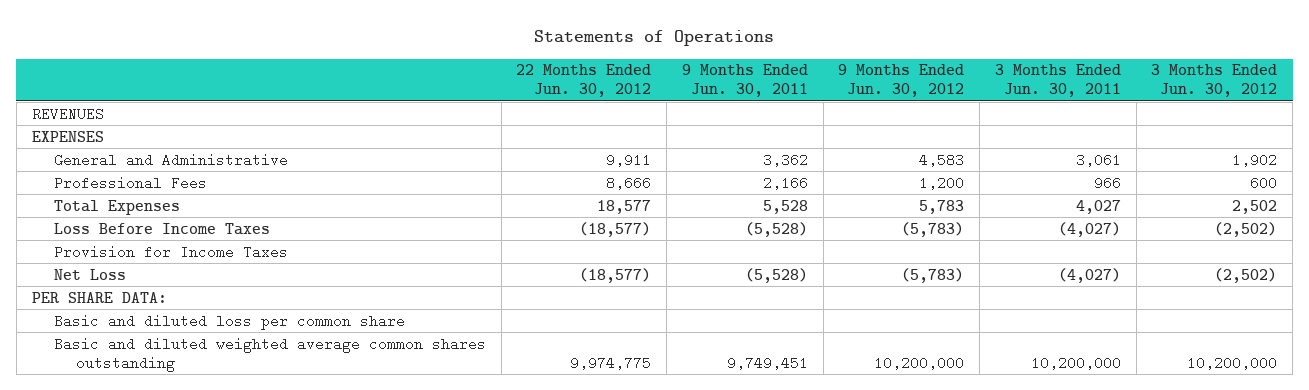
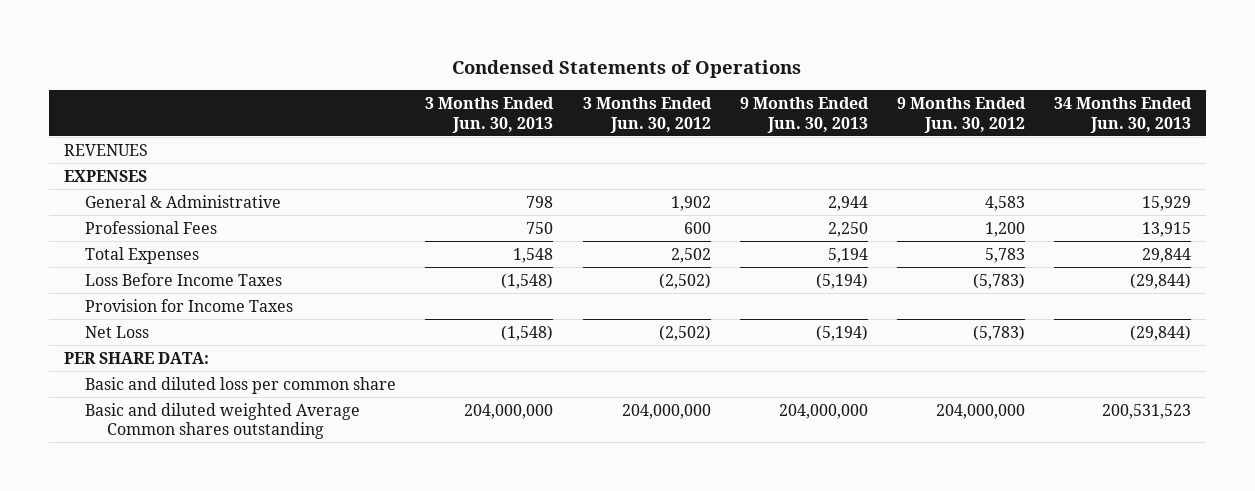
[534,29,775,46] Statements of Operations -> [452,60,802,79] Condensed Statements of Operations
[516,64,652,98] 22 Months Ended Jun. 30, 2012 -> none
[681,64,808,98] 9 Months Ended Jun. 30, 2011 -> none
[994,64,1121,98] 3 Months Ended Jun. 30, 2011 -> none
none -> [425,96,555,133] 3 Months Ended Jun. 30, 2013
none -> [739,96,869,133] 9 Months Ended Jun. 30, 2013
none -> [1053,96,1192,133] 34 Months Ended Jun. 30, 2013
[53,152,288,167] General and Administrative -> [85,194,282,208] General & Administrative
[53,336,486,372] Basic and diluted weighted average common shares outstanding -> [85,402,361,440] Basic and diluted weighted Average Common shares outstanding
[874,355,965,370] 10,200,000 -> [935,403,1025,419] 204,000,000
[1187,355,1278,370] 10,200,000 -> [621,403,711,419] 204,000,000

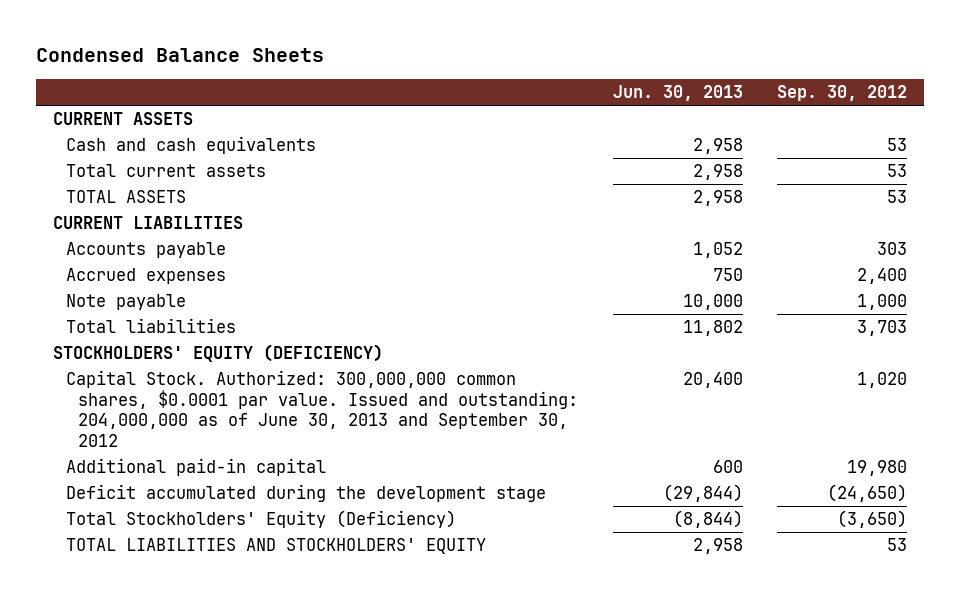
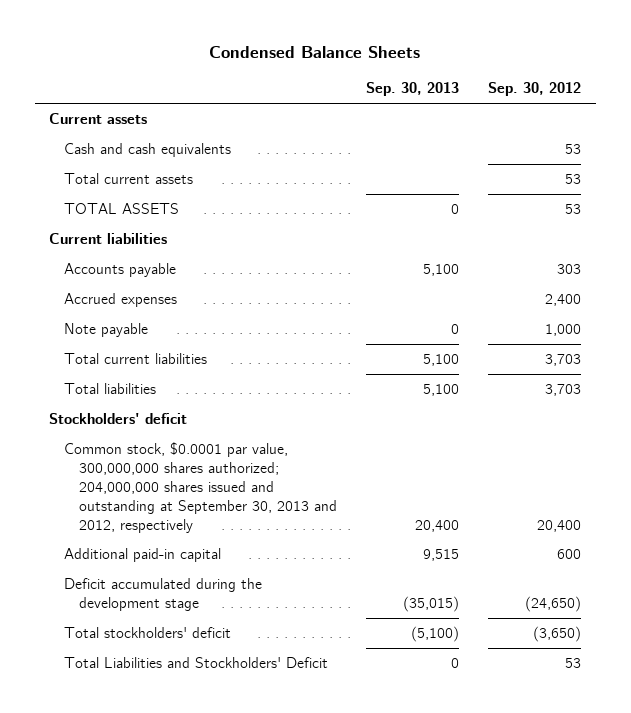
[612,85,743,102] Jun. 30, 2013 -> none
none -> [365,82,459,97] Sep. 30, 2013
[53,112,194,126] CURRENT ASSETS -> [49,113,148,125] Current assets
[53,216,244,230] CURRENT LIABILITIES -> [49,233,168,245] Current liabilities
none -> [63,353,207,365] Total current liabilities
[53,344,384,363] STOCKHOLDERS' EQUITY (DEFICIENCY) -> [49,413,188,425] Stockholders' deficit
[65,370,579,447] Capital Stock. Authorized: 300,000,000 common shares, $0.0001 par value. Issued and outstanding: 204,000,000 as of June 30, 2013 and September 30, 2012 -> [63,442,337,533] Common stock, $0.0001 par value, 300,000,000 shares authorized; 204,000,000 shares issued and outstanding at September 30, 2013 and 2012, respectively
[857,372,908,389] 1,020 -> [537,519,582,532] 20,400
[847,460,908,477] 19,980 -> [557,549,582,560] 600
[65,510,456,529] Total Stockholders' Equity (Deficiency) -> [63,627,231,639] Total stockholders' deficit
[65,538,486,555] TOTAL LIABILITIES AND STOCKHOLDERS' EQUITY -> [63,657,328,669] Total Liabilities and Stockholders' Deficit

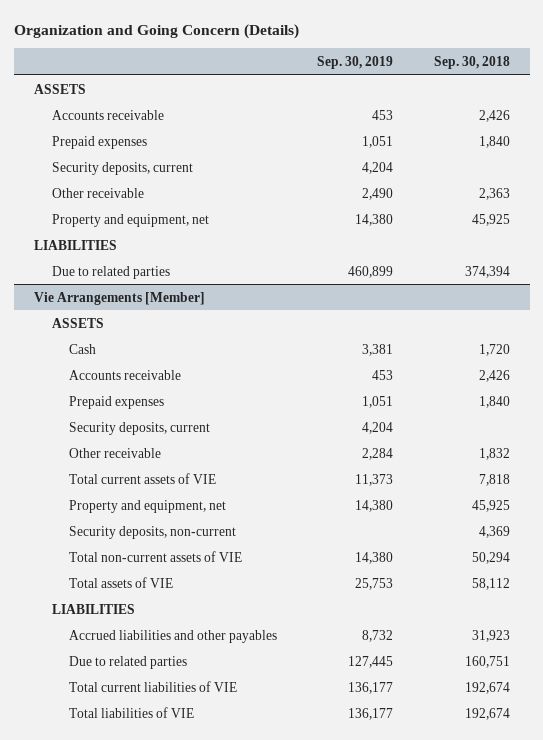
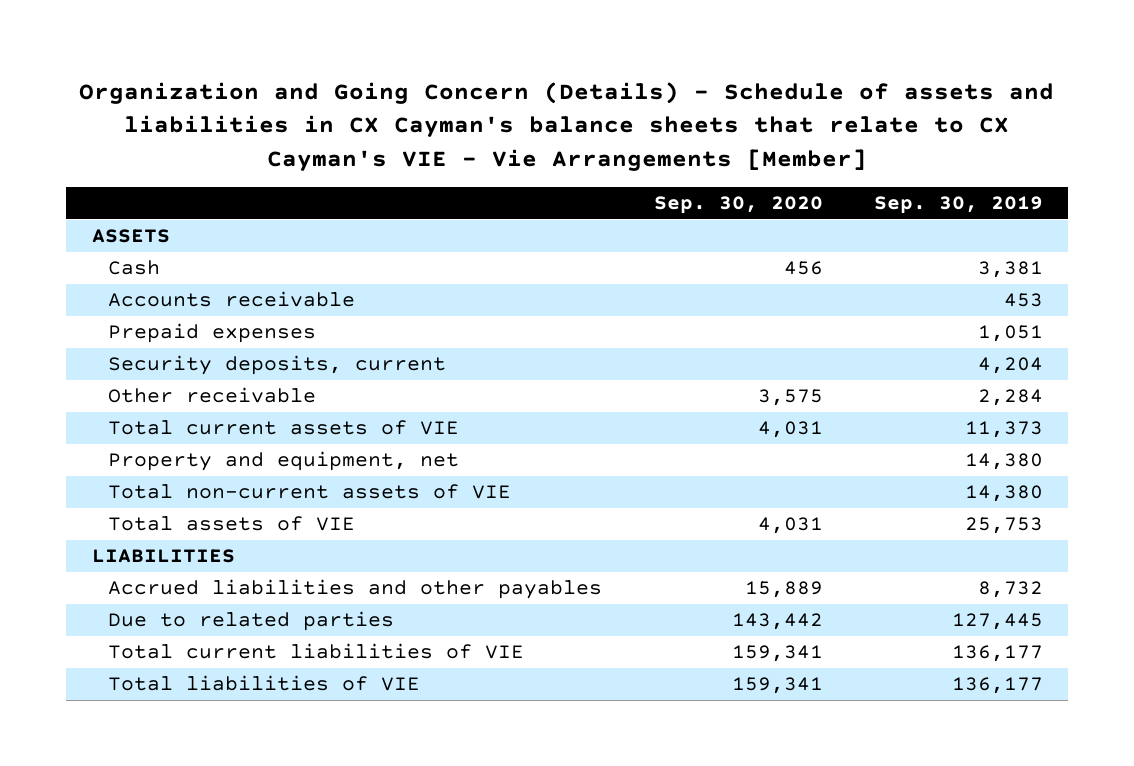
[13,23,299,39] Organization and Going Concern (Details) -> [79,82,1055,171] Organization and Going Concern (Details) - Schedule of assets and liabilities in CX Cayman's balance sheets that relate to CX Cayman's VIE - Vie Arrangements [Member]
[433,56,510,70] Sep. 30, 2018 -> none
none -> [653,196,823,215] Sep. 30, 2020
[51,109,164,120] Accounts receivable -> none
[51,135,147,149] Prepaid expenses -> none
[51,161,193,175] Security deposits, current -> none
[51,187,144,198] Other receivable -> none
[51,213,209,227] Property and equipment, net -> none
[33,239,117,250] LIABILITIES -> none
[51,265,170,279] Due to related parties -> none
[33,291,205,305] Vie Arrangements [Member] -> none
[51,317,104,328] ASSETS -> none
[69,525,237,539] Security deposits, non-current -> none

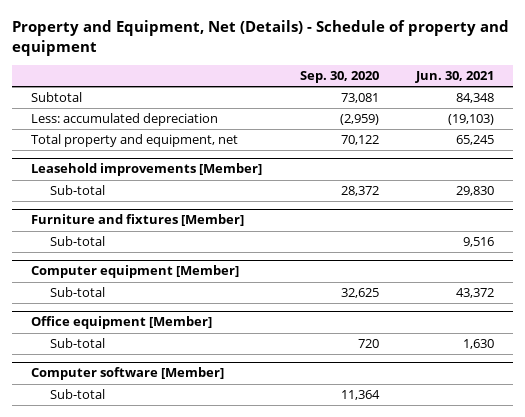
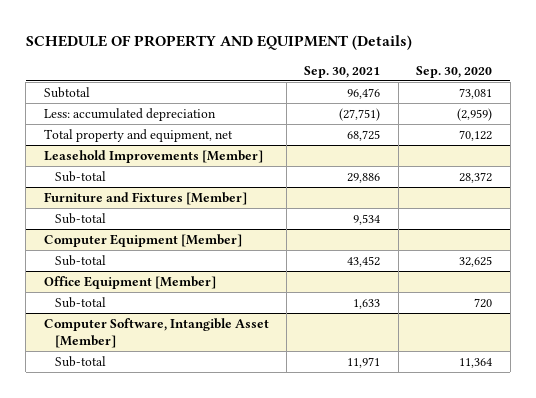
[11,19,509,57] Property and Equipment, Net (Details) - Schedule of property and equipment -> [25,35,412,51] SCHEDULE OF PROPERTY AND EQUIPMENT (Details)
[415,71,495,84] Jun. 30, 2021 -> none
none -> [304,65,381,78] Sep. 30, 2021
[30,163,262,177] Leasehold improvements [Member] -> [43,149,263,163] Leasehold Improvements [Member]
[30,214,244,227] Furniture and fixtures [Member] -> [43,191,247,205] Furniture and Fixtures [Member]
[30,265,239,279] Computer equipment [Member] -> [43,233,242,247] Computer Equipment [Member]
[30,316,212,330] Office equipment [Member] -> [43,275,216,289] Office Equipment [Member]
[30,367,224,381] Computer software [Member] -> [43,317,269,348] Computer Software, Intangible Asset [Member]

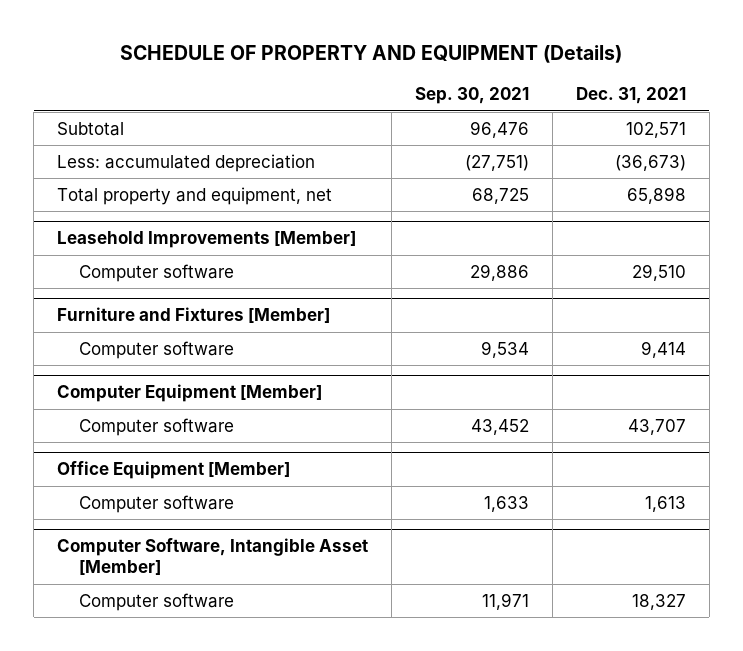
[416,65,493,78] Sep. 30, 2020 -> none
none -> [575,87,686,105] Dec. 31, 2021
[54,170,106,182] Sub-total -> [79,263,235,282] Computer software
[54,212,106,224] Sub-total -> [79,340,235,359] Computer software
[54,254,106,266] Sub-total -> [79,417,235,436] Computer software
[54,296,106,308] Sub-total -> [79,494,235,513] Computer software
[54,355,106,367] Sub-total -> [79,592,235,611] Computer software

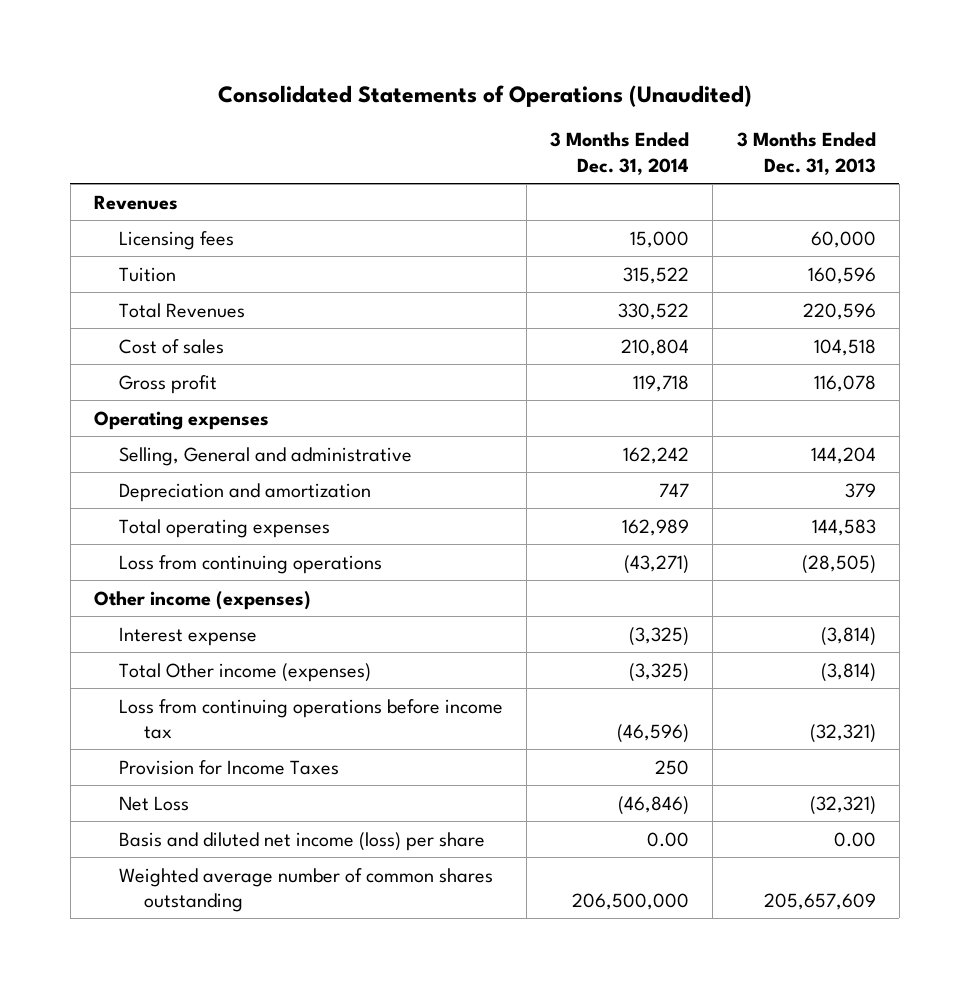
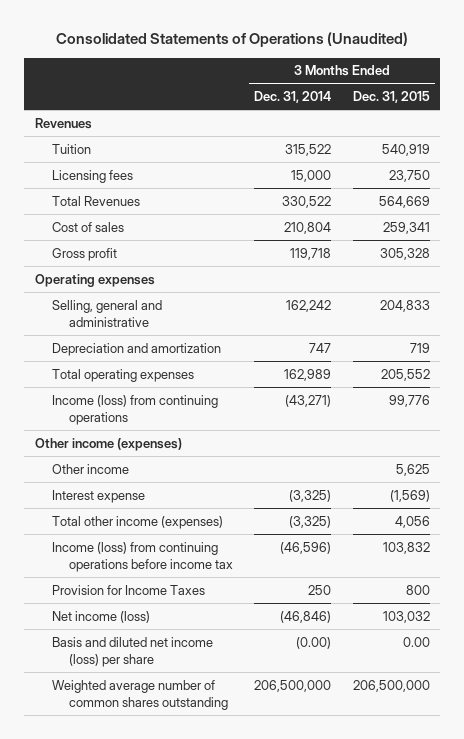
[736,132,876,175] 3 Months Ended Dec. 31, 2013 -> none
none -> [352,91,430,104] Dec. 31, 2015
[119,230,235,250] Licensing fees -> [51,169,133,183] Licensing fees
[119,446,413,466] Selling, General and administrative -> [51,299,162,327] Selling, general and administrative
[119,554,383,574] Loss from continuing operations -> [51,394,218,425] Income (loss) from continuing operations
none -> [51,463,129,474] Other income
[119,662,372,682] Total Other income (expenses) -> [51,515,223,529] Total other income (expenses)
[119,698,504,740] Loss from continuing operations before income tax -> [51,541,233,572] Income (loss) from continuing operations before income tax
[119,795,190,811] Net Loss -> [51,610,150,623] Net income (loss)
[647,831,690,847] 0.00 -> [296,636,332,649] (0.00)

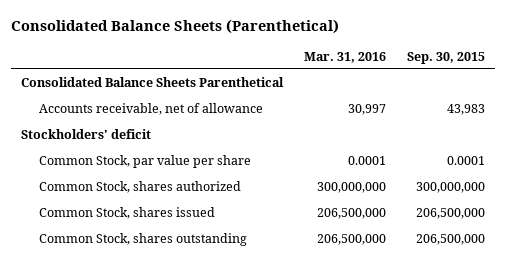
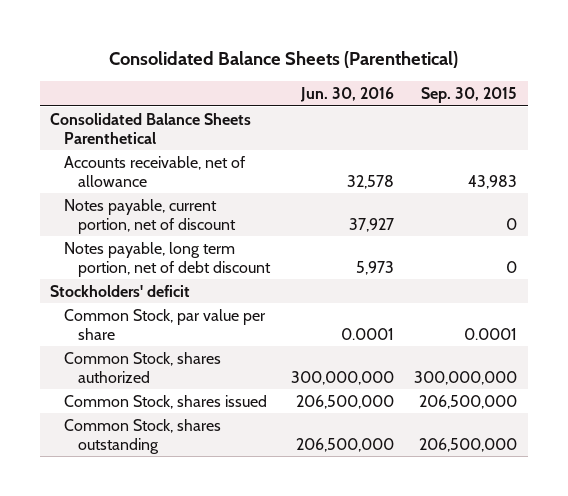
[304,51,387,63] Mar. 31, 2016 -> none
none -> [299,87,394,103] Jun. 30, 2016
none -> [64,198,236,235] Notes payable, current portion, net of discount
none -> [64,241,271,278] Notes payable, long term portion, net of debt discount

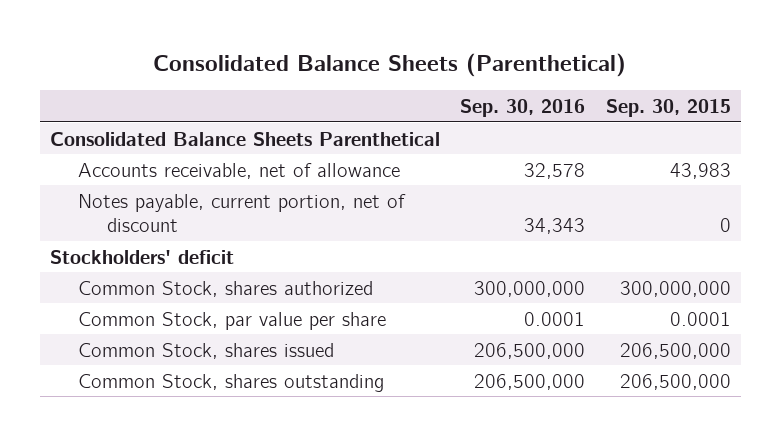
[299,87,394,103] Jun. 30, 2016 -> none
none -> [460,98,586,117] Sep. 30, 2016
[64,241,271,278] Notes payable, long term portion, net of debt discount -> none
[64,308,267,341] Common Stock, par value per share -> [78,311,387,330] Common Stock, par value per share

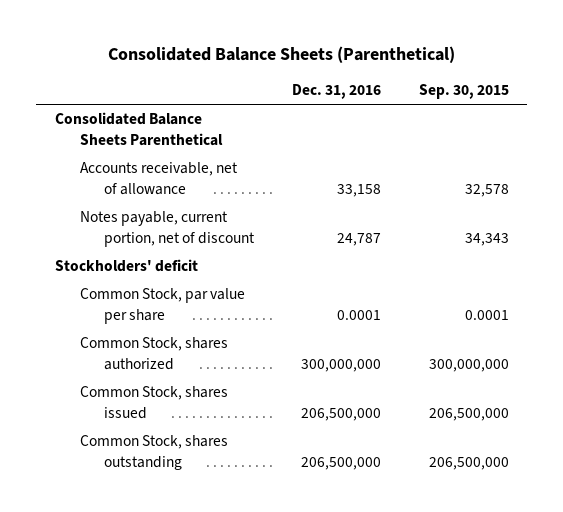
[460,98,586,117] Sep. 30, 2016 -> none
none -> [291,84,381,100] Dec. 31, 2016
[669,162,731,179] 43,983 -> [464,183,509,197] 32,578
[719,218,731,233] 0 -> [464,232,509,246] 34,343
[78,280,374,297] Common Stock, shares authorized -> [79,337,228,370] Common Stock, shares authorized

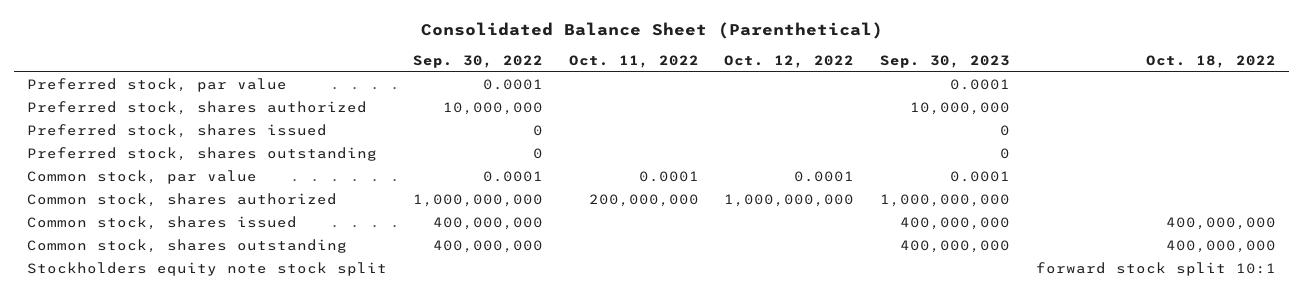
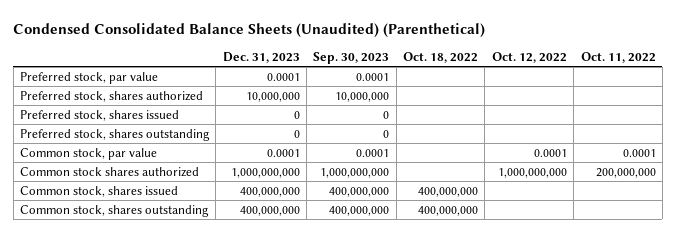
[420,22,883,40] Consolidated Balance Sheet (Parenthetical) -> [13,22,486,38] Condensed Consolidated Balance Sheets (Unaudited) (Parenthetical)
[412,54,543,68] Sep. 30, 2022 -> none
none -> [222,51,300,63] Dec. 31, 2023
[27,193,338,208] Common stock, shares authorized -> [19,167,199,178] Common stock shares authorized
[27,262,388,277] Stockholders equity note stock split -> none

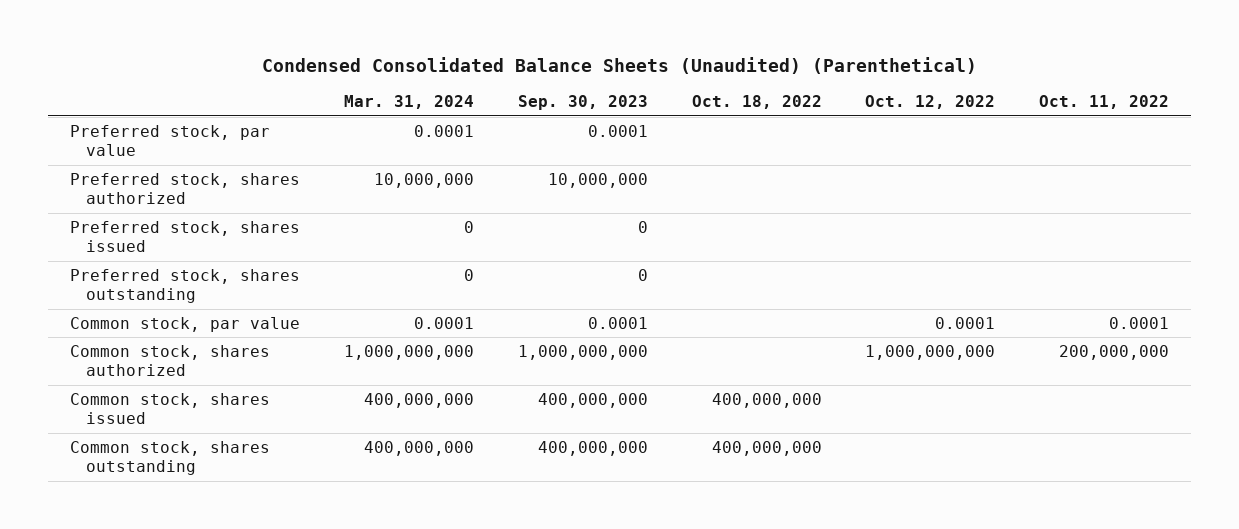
[222,51,300,63] Dec. 31, 2023 -> none
none -> [343,95,474,110] Mar. 31, 2024
[19,167,199,178] Common stock shares authorized -> [69,344,270,377] Common stock, shares authorized

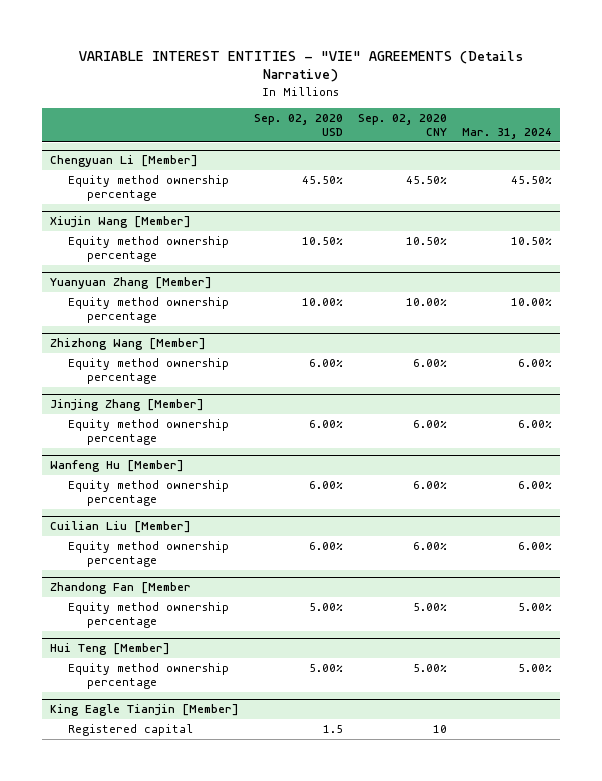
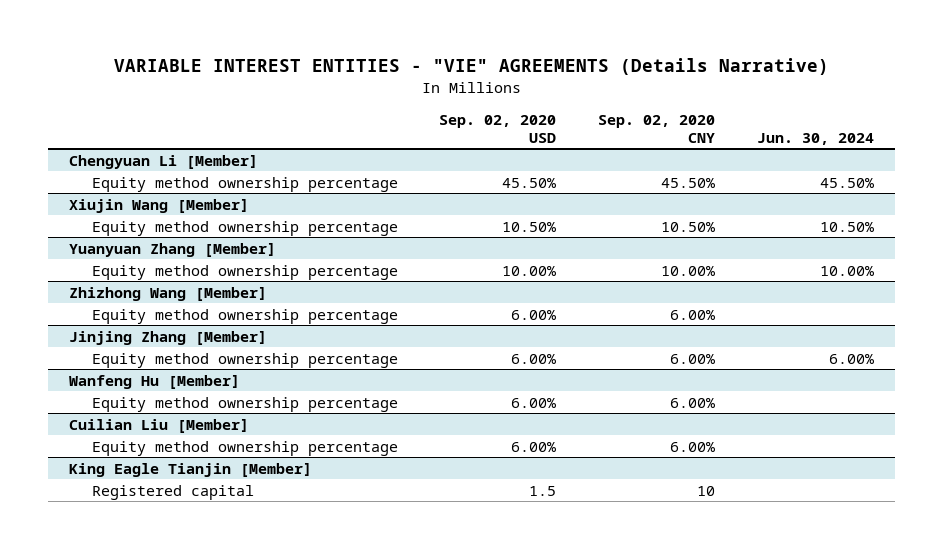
[462,127,553,139] Mar. 31, 2024 -> none
none -> [757,132,875,145] Jun. 30, 2024
[49,582,191,595] Zhandong Fan [Member -> none
[68,602,230,629] Equity method ownership percentage -> none
[49,643,170,656] Hui Teng [Member] -> none
[68,663,230,690] Equity method ownership percentage -> none

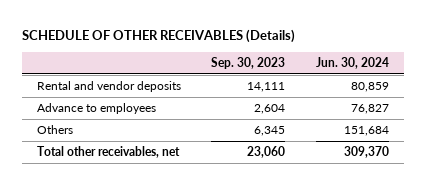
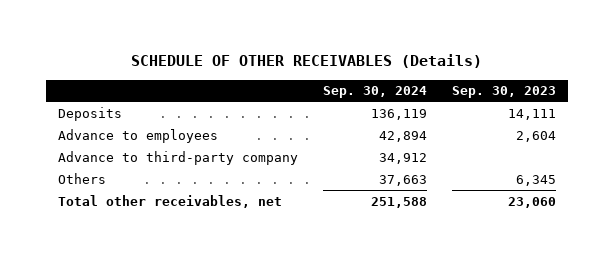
[315,56,389,69] Jun. 30, 2024 -> none
none -> [322,86,427,99] Sep. 30, 2024
[37,81,182,93] Rental and vendor deposits -> [58,106,123,121] Deposits
none -> [58,150,299,165] Advance to third-party company

